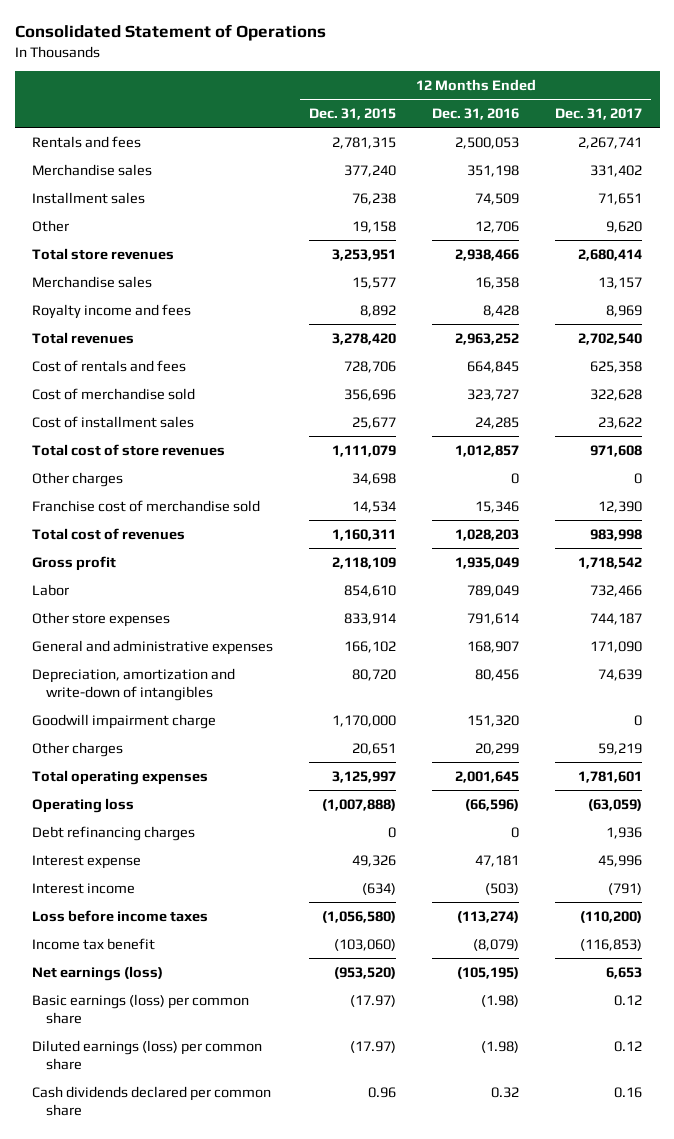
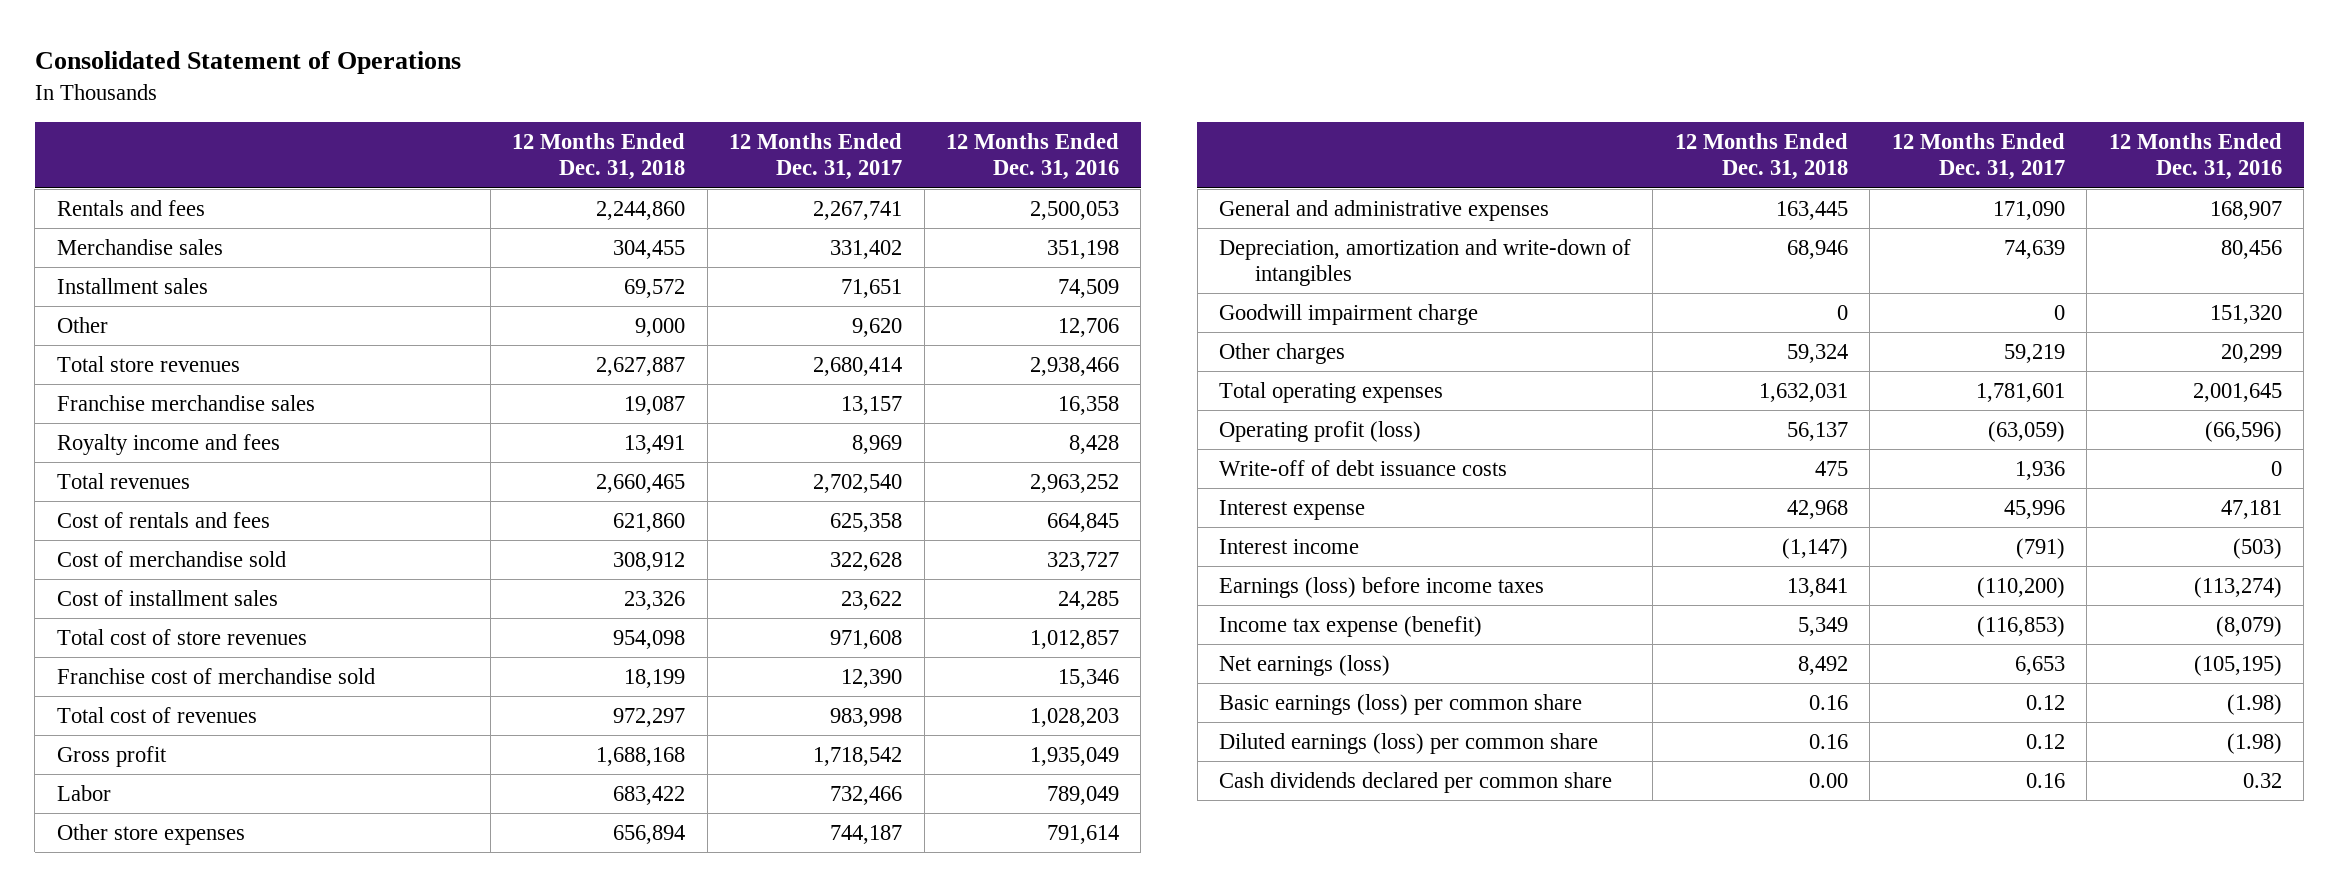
[309,107,397,120] Dec. 31, 2015 -> none
none -> [512,133,686,181] 12 Months Ended Dec. 31, 2018
[32,275,153,288] Merchandise sales -> [56,394,315,411] Franchise merchandise sales
[32,471,124,487] Other charges -> none
[32,797,135,813] Operating loss -> [1219,420,1422,442] Operating profit (loss)
[32,825,196,841] Debt refinancing charges -> [1219,459,1508,476] Write-off of debt issuance costs
[32,909,209,922] Loss before income taxes -> [1219,576,1545,598] Earnings (loss) before income taxes
[32,937,156,950] Income tax benefit -> [1219,615,1483,637] Income tax expense (benefit)

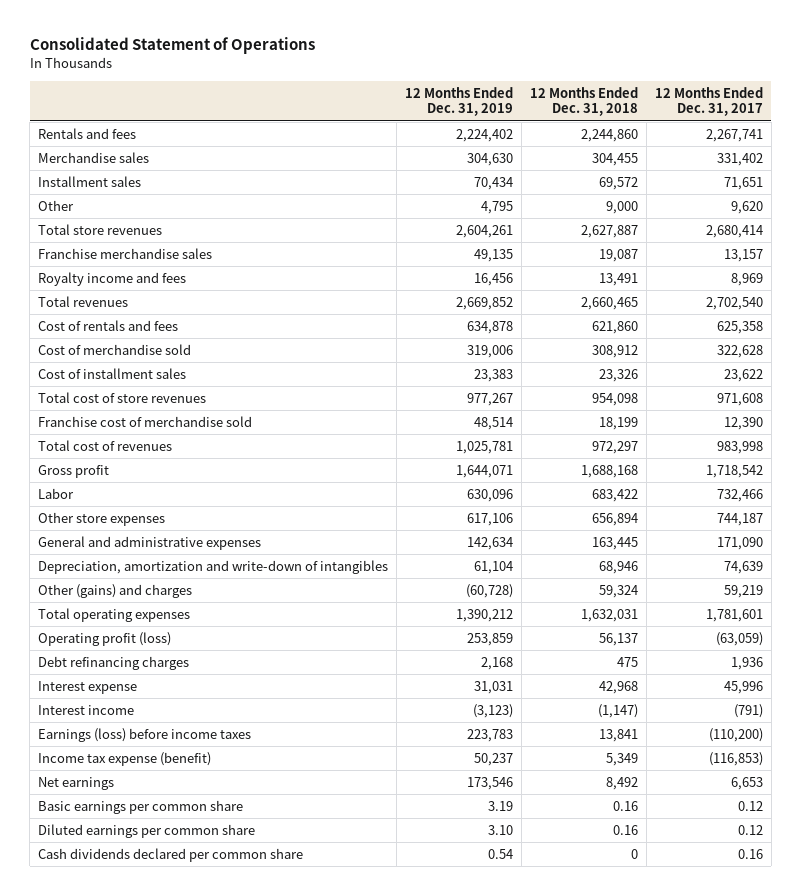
[946,133,1120,181] 12 Months Ended Dec. 31, 2016 -> none
none -> [405,86,514,117] 12 Months Ended Dec. 31, 2019
[1219,303,1479,325] Goodwill impairment charge -> none
[1219,342,1346,364] Other charges -> [38,583,193,598] Other (gains) and charges
[1219,459,1508,476] Write-off of debt issuance costs -> [38,655,190,670] Debt refinancing charges
[1219,654,1391,676] Net earnings (loss) -> [38,776,115,790] Net earnings
[1219,693,1583,715] Basic earnings (loss) per common share -> [38,799,244,814] Basic earnings per common share
[1219,732,1599,754] Diluted earnings (loss) per common share -> [38,823,256,838] Diluted earnings per common share
[1808,772,1848,788] 0.00 -> [631,848,639,859] 0

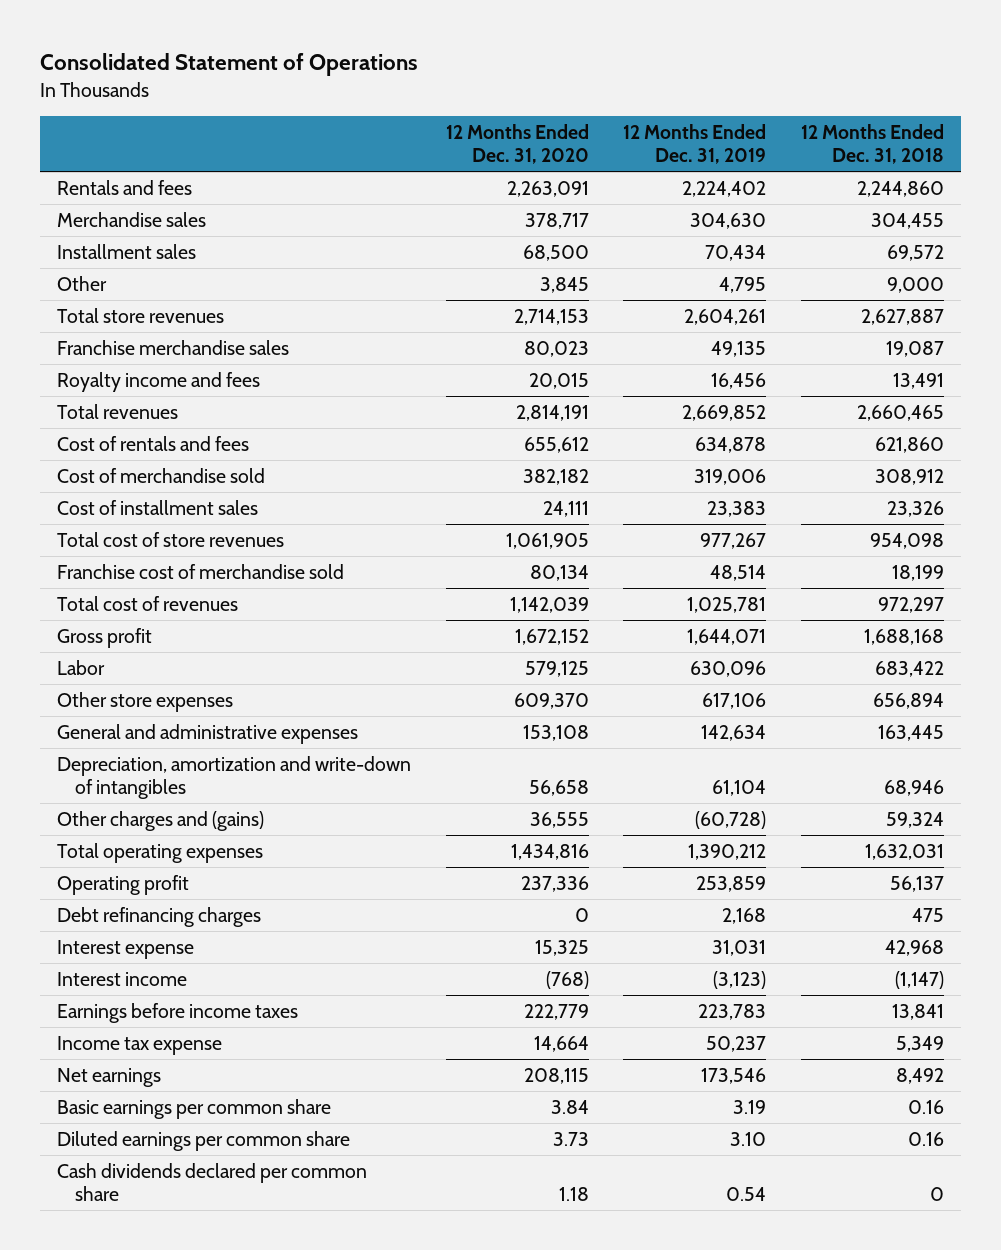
[654,86,763,117] 12 Months Ended Dec. 31, 2017 -> none
none -> [445,124,589,165] 12 Months Ended Dec. 31, 2020
[38,583,193,598] Other (gains) and charges -> [56,810,264,831] Other charges and (gains)
[38,631,172,646] Operating profit (loss) -> [56,874,189,895] Operating profit
[38,727,252,742] Earnings (loss) before income taxes -> [56,1002,298,1023] Earnings before income taxes
[38,751,212,766] Income tax expense (benefit) -> [56,1035,222,1055] Income tax expense

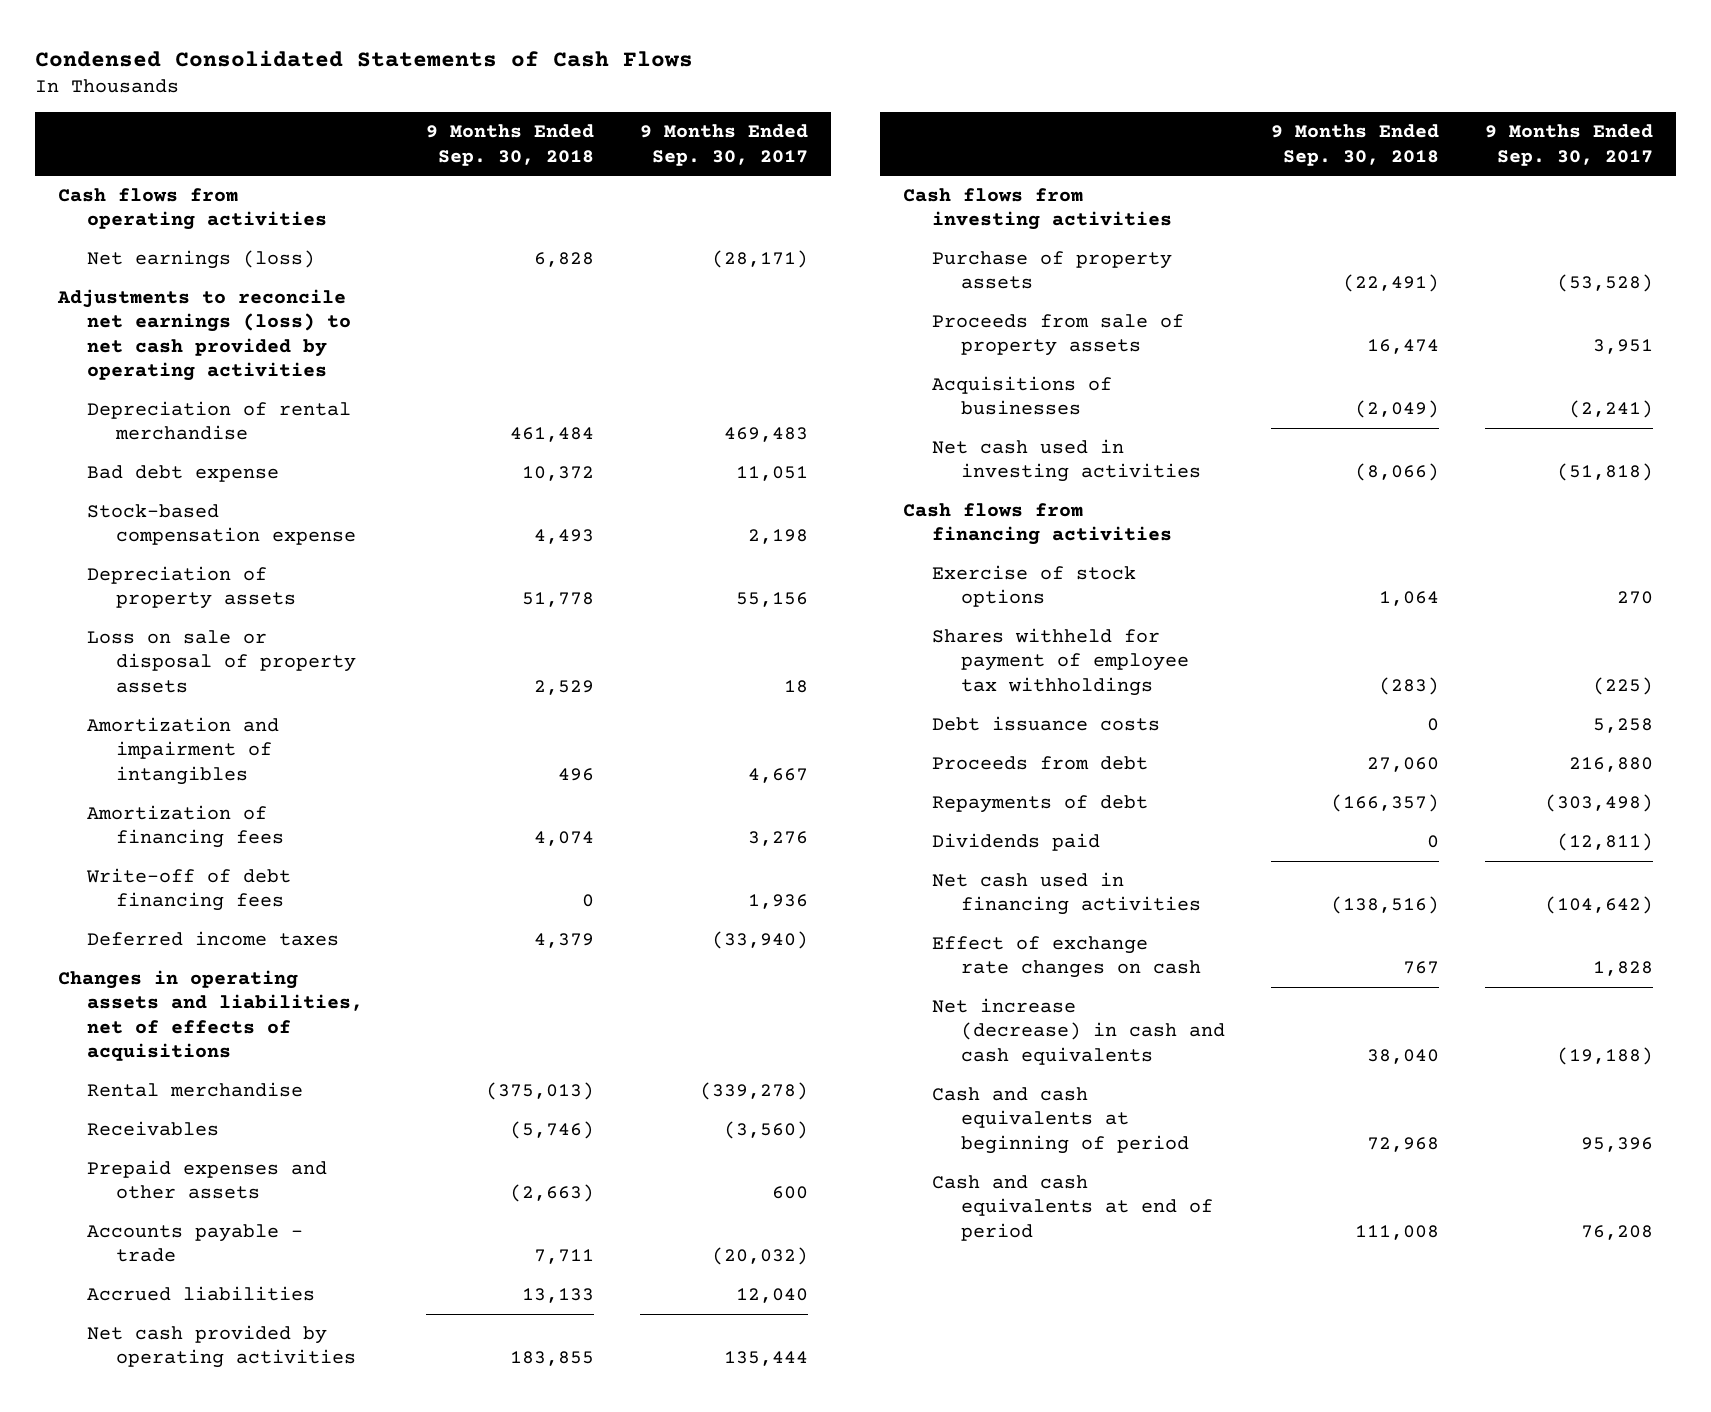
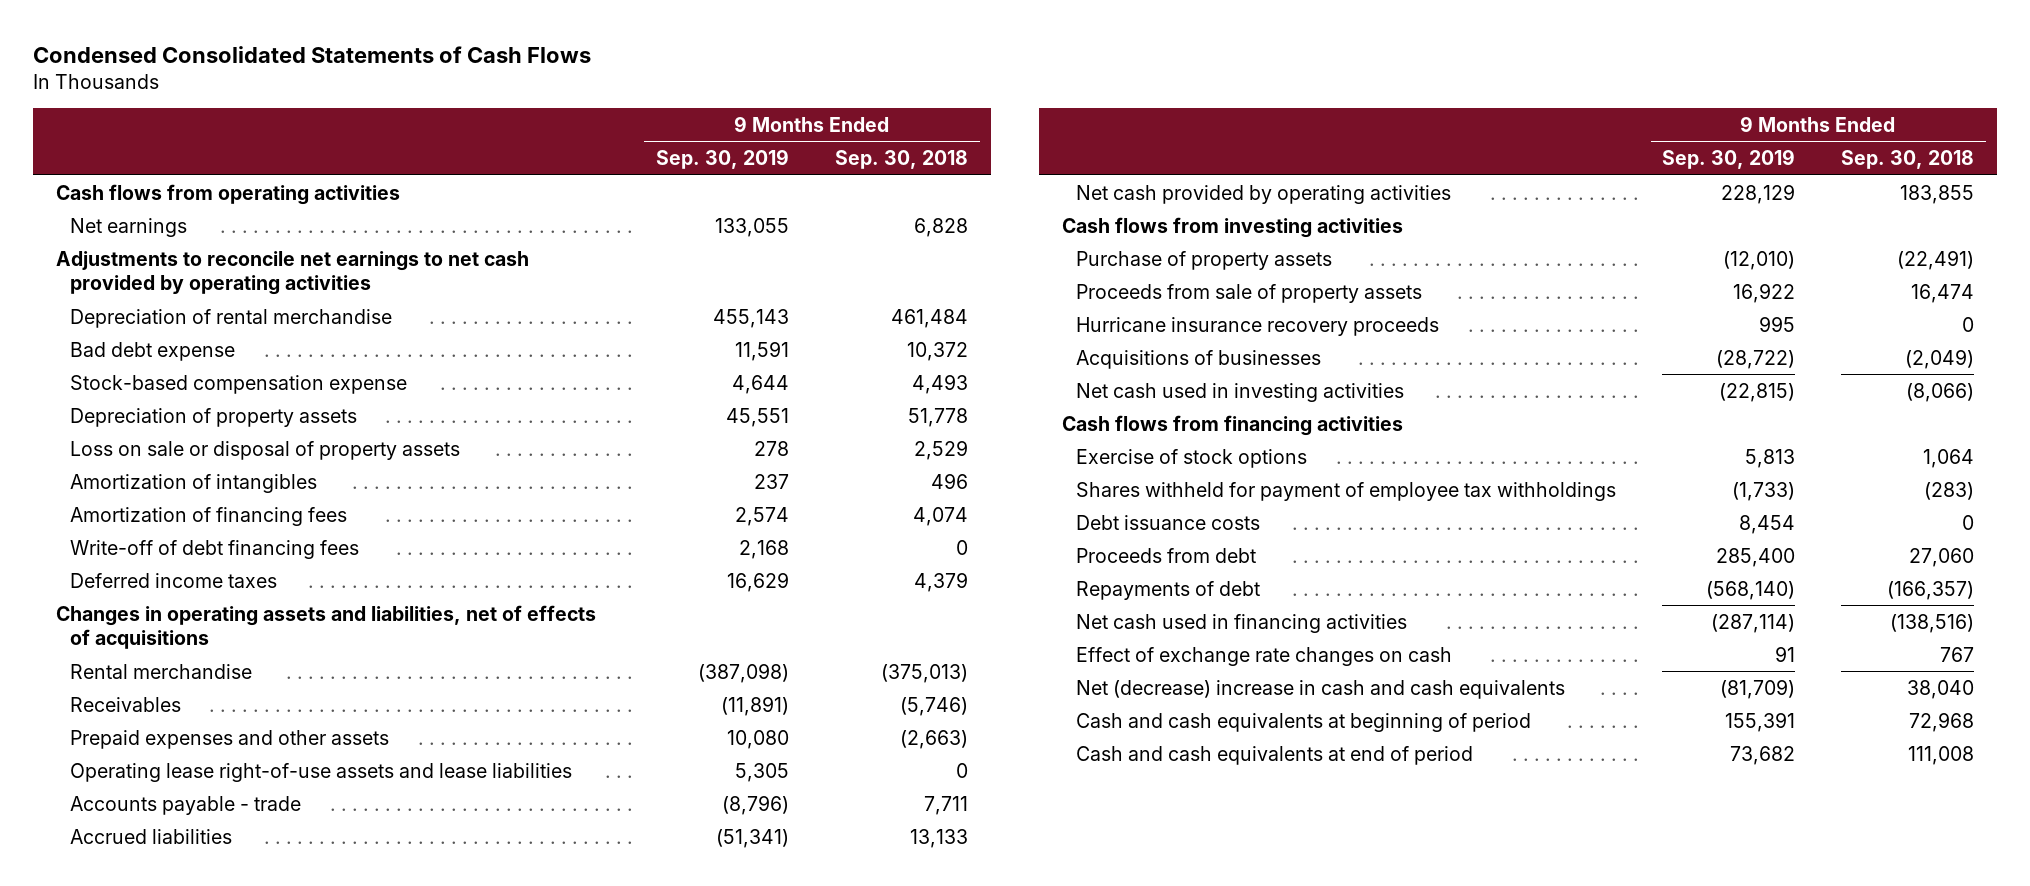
[639,124,808,166] 9 Months Ended Sep. 30, 2017 -> none
none -> [655,149,789,170] Sep. 30, 2019
[86,250,315,270] Net earnings (loss) -> [69,217,187,237] Net earnings
[56,289,351,381] Adjustments to reconcile net earnings (loss) to net cash provided by operating activities -> [55,250,529,296] Adjustments to reconcile net earnings to net cash provided by operating activities
[86,717,279,785] Amortization and impairment of intangibles -> [69,473,317,493] Amortization of intangibles
none -> [69,762,572,782] Operating lease right-of-use assets and lease liabilities
none -> [1076,316,1440,336] Hurricane insurance recovery proceeds
[932,833,1101,852] Dividends paid -> none
[932,998,1226,1065] Net increase (decrease) in cash and cash equivalents -> [1076,679,1566,699] Net (decrease) increase in cash and cash equivalents

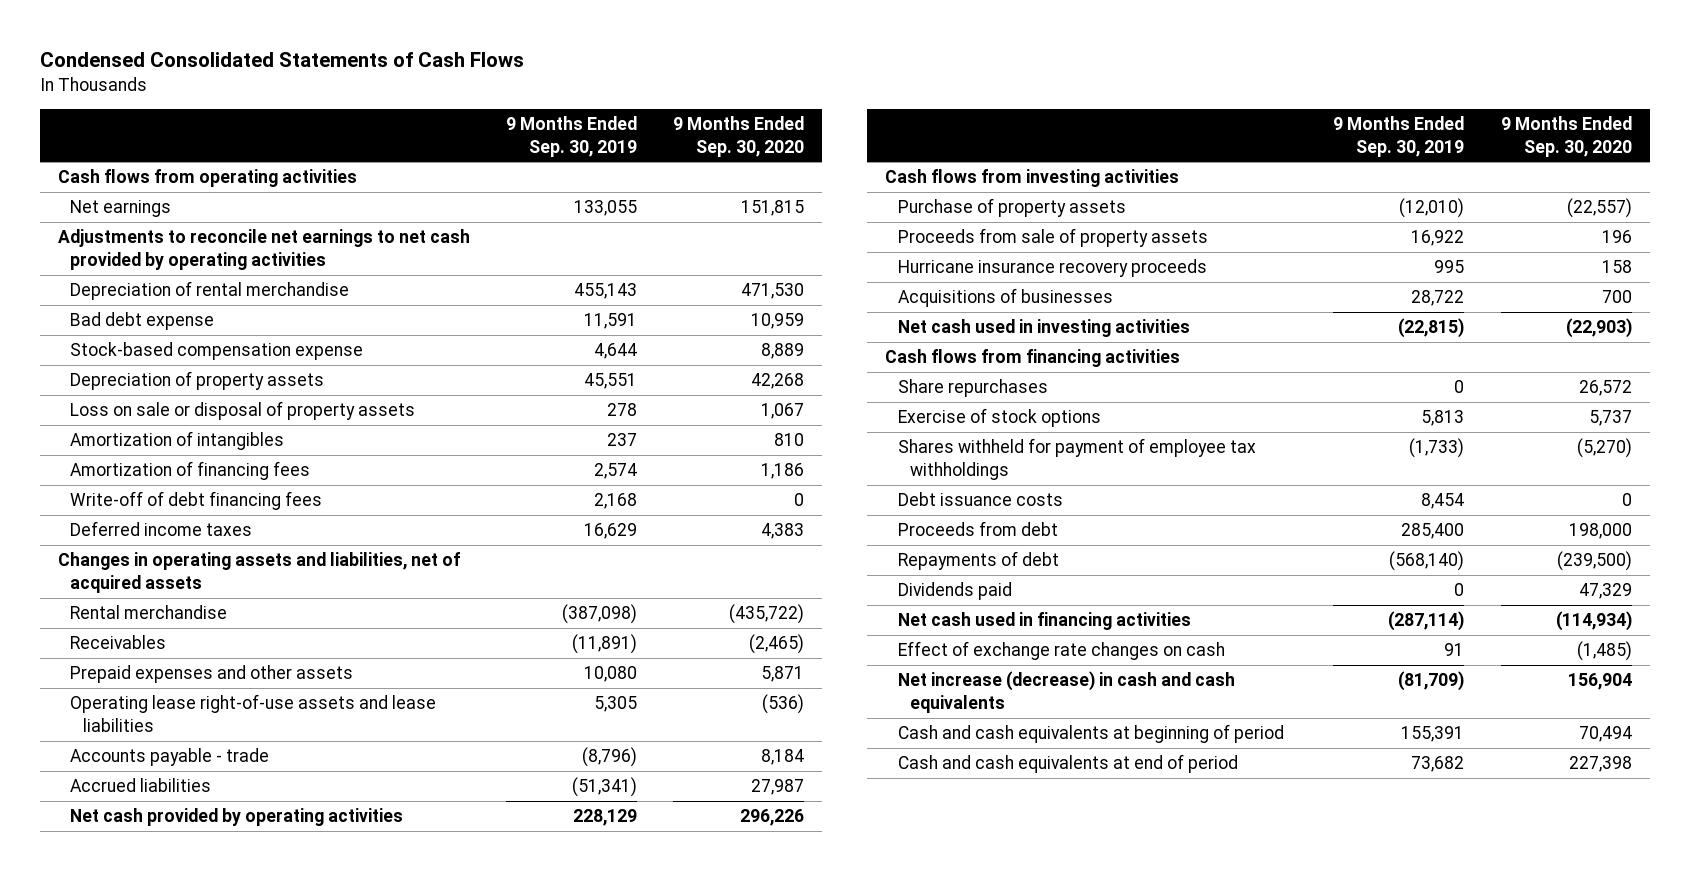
[835,150,969,170] Sep. 30, 2018 -> none
none -> [673,116,805,157] 9 Months Ended Sep. 30, 2020
[55,604,596,650] Changes in operating assets and liabilities, net of effects of acquisitions -> [57,552,460,593] Changes in operating assets and liabilities, net of acquired assets
[1716,349,1796,369] (28,722) -> [1411,290,1465,307] 28,722
none -> [897,379,1048,398] Share repurchases
none -> [897,582,1012,601] Dividends paid
[1076,679,1566,699] Net (decrease) increase in cash and cash equivalents -> [897,671,1235,713] Net increase (decrease) in cash and cash equivalents

